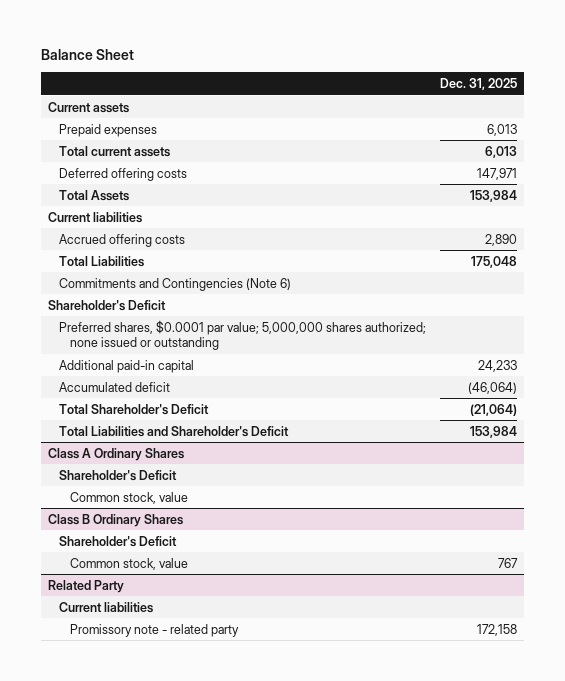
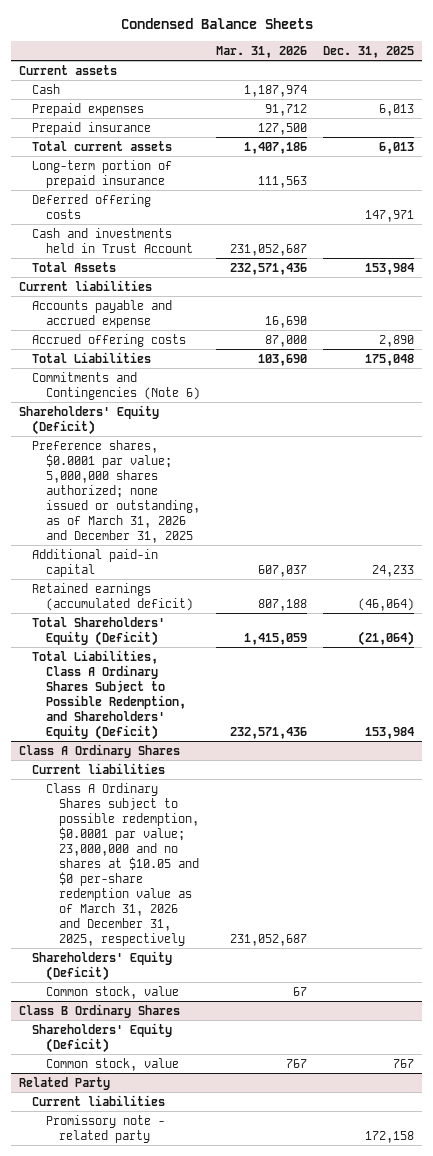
[40,48,134,60] Balance Sheet -> [120,18,313,30] Condensed Balance Sheets
none -> [216,45,308,58] Mar. 31, 2026
none -> [32,83,61,94] Cash
none -> [32,121,152,135] Prepaid insurance
none -> [32,159,173,188] Long-term portion of prepaid insurance
none -> [32,227,193,253] Cash and investments held in Trust Account
none -> [32,299,173,328] Accounts payable and accrued expense
[47,299,166,311] Shareholder's Deficit -> [18,404,159,435] Shareholders' Equity (Deficit)
[59,319,427,351] Preferred shares, $0.0001 par value; 5,000,000 shares authorized; none issued or outstanding -> [32,439,200,543] Preference shares, $0.0001 par value; 5,000,000 shares authorized; none issued or outstanding, as of March 31, 2026 and December 31, 2025
[59,381,171,392] Accumulated deficit -> [32,582,193,611] Retained earnings (accumulated deficit)
[59,403,210,415] Total Shareholder's Deficit -> [32,616,166,646] Total Shareholders' Equity (Deficit)
[59,425,290,437] Total Liabilities and Shareholder's Deficit -> [32,649,186,740] Total Liabilities, Class A Ordinary Shares Subject to Possible Redemption, and Shareholders' Equity (Deficit)
none -> [32,762,166,774] Current liabilities
none -> [45,782,200,946] Class A Ordinary Shares subject to possible redemption, $0.0001 par value; 23,000,000 and no shares at $10.05 and $0 per-share redemption value as of March 31, 2026 and December 31, 2025, respectively
[59,469,178,481] Shareholder's Deficit -> [32,950,173,981] Shareholders' Equity (Deficit)
[59,535,178,547] Shareholder's Deficit -> [32,1022,173,1053] Shareholders' Equity (Deficit)

